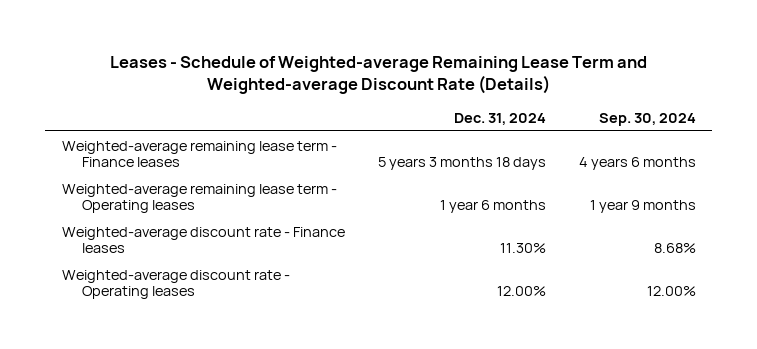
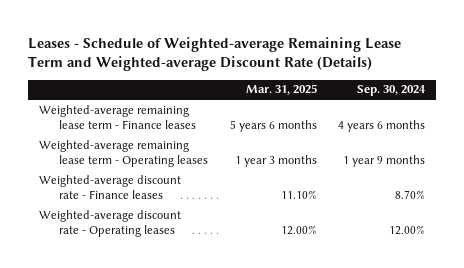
[453,112,546,125] Dec. 31, 2024 -> none
none -> [245,84,317,96] Mar. 31, 2025
[653,243,696,254] 8.68% -> [395,189,426,199] 8.70%

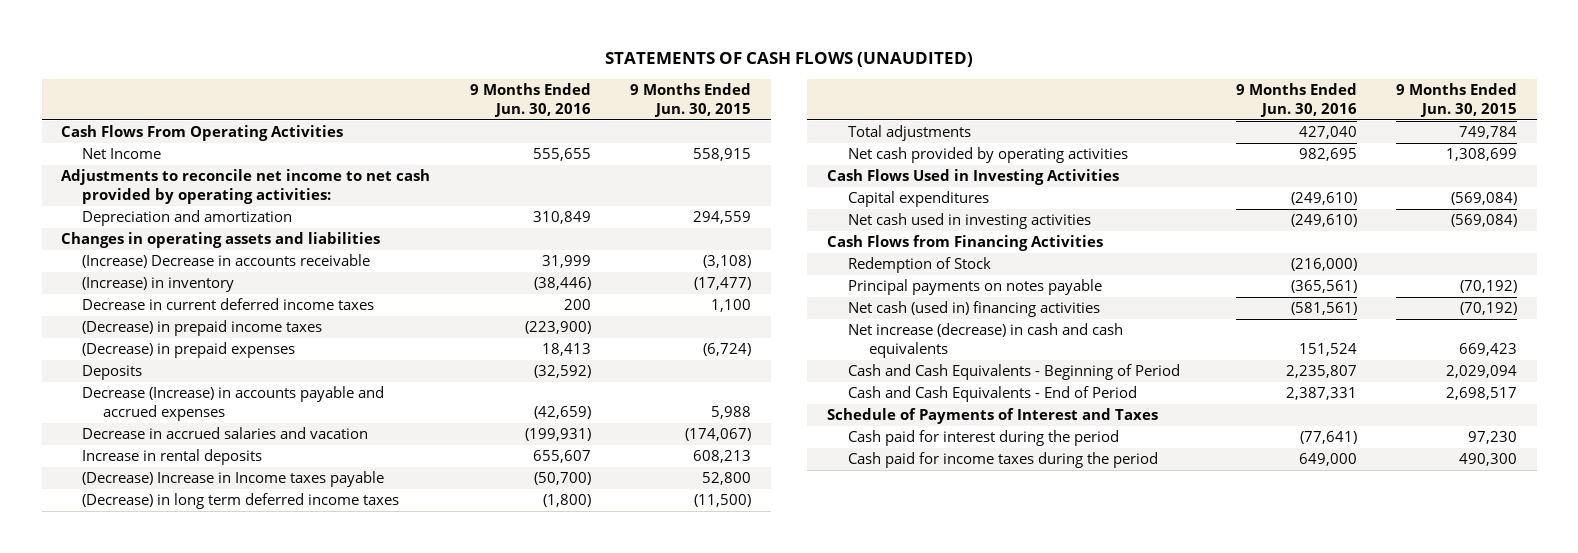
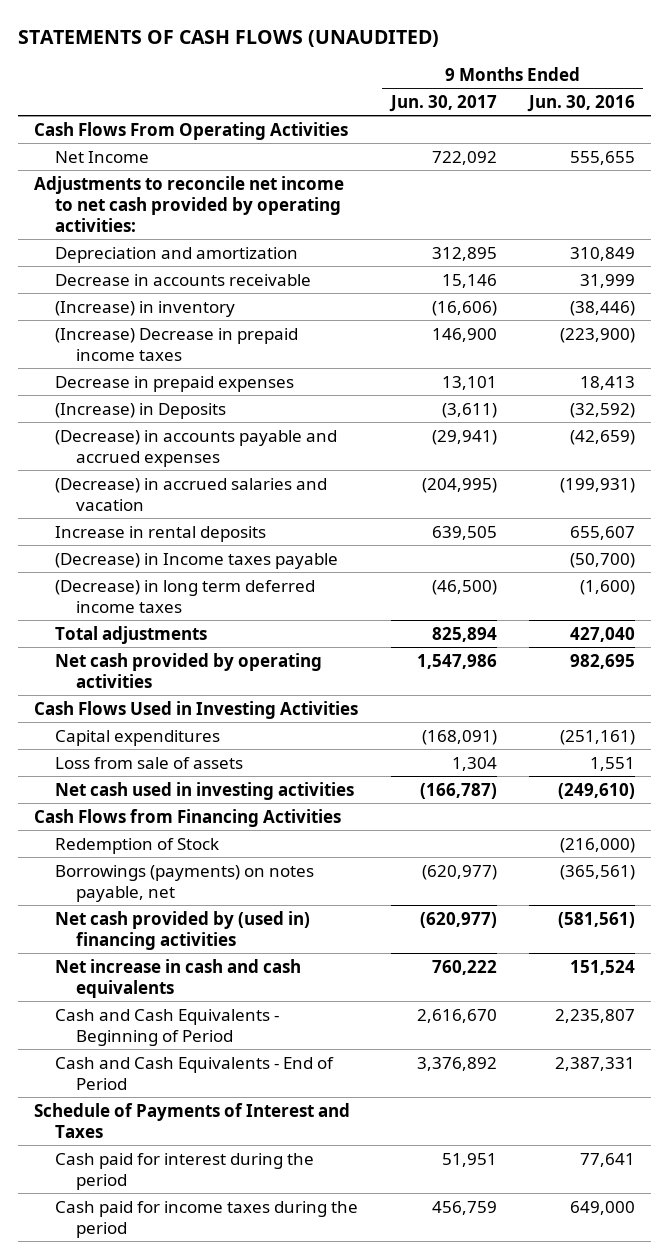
[630,83,752,117] 9 Months Ended Jun. 30, 2015 -> none
none -> [388,95,497,113] Jun. 30, 2017
[61,232,381,249] Changes in operating assets and liabilities -> none
[82,254,371,269] (Increase) Decrease in accounts receivable -> [55,273,312,286] Decrease in accounts receivable
[82,298,375,311] Decrease in current deferred income taxes -> none
[82,320,323,337] (Decrease) in prepaid income taxes -> [55,327,299,361] (Increase) Decrease in prepaid income taxes
[82,342,296,359] (Decrease) in prepaid expenses -> [55,375,295,392] Decrease in prepaid expenses
[82,365,143,381] Deposits -> [55,402,227,419] (Increase) in Deposits
[82,386,385,421] Decrease (Increase) in accounts payable and accrued expenses -> [55,429,338,467] (Decrease) in accounts payable and accrued expenses
[82,427,369,440] Decrease in accrued salaries and vacation -> [55,477,328,511] (Decrease) in accrued salaries and vacation
[82,471,385,488] (Decrease) Increase in Income taxes payable -> [55,552,339,569] (Decrease) in Income taxes payable
[542,494,591,508] (1,800) -> [579,579,635,595] (1,600)
[1290,192,1357,206] (249,610) -> [559,729,635,745] (251,161)
none -> [55,756,244,769] Loss from sale of assets
[848,279,1103,296] Principal payments on notes payable -> [55,864,315,902] Borrowings (payments) on notes payable, net
[848,301,1101,318] Net cash (used in) financing activities -> [55,910,311,950] Net cash provided by (used in) financing activities
[848,323,1124,358] Net increase (decrease) in cash and cash equivalents -> [55,958,302,998] Net increase in cash and cash equivalents
[1299,431,1357,445] (77,641) -> [579,1152,635,1167] 77,641

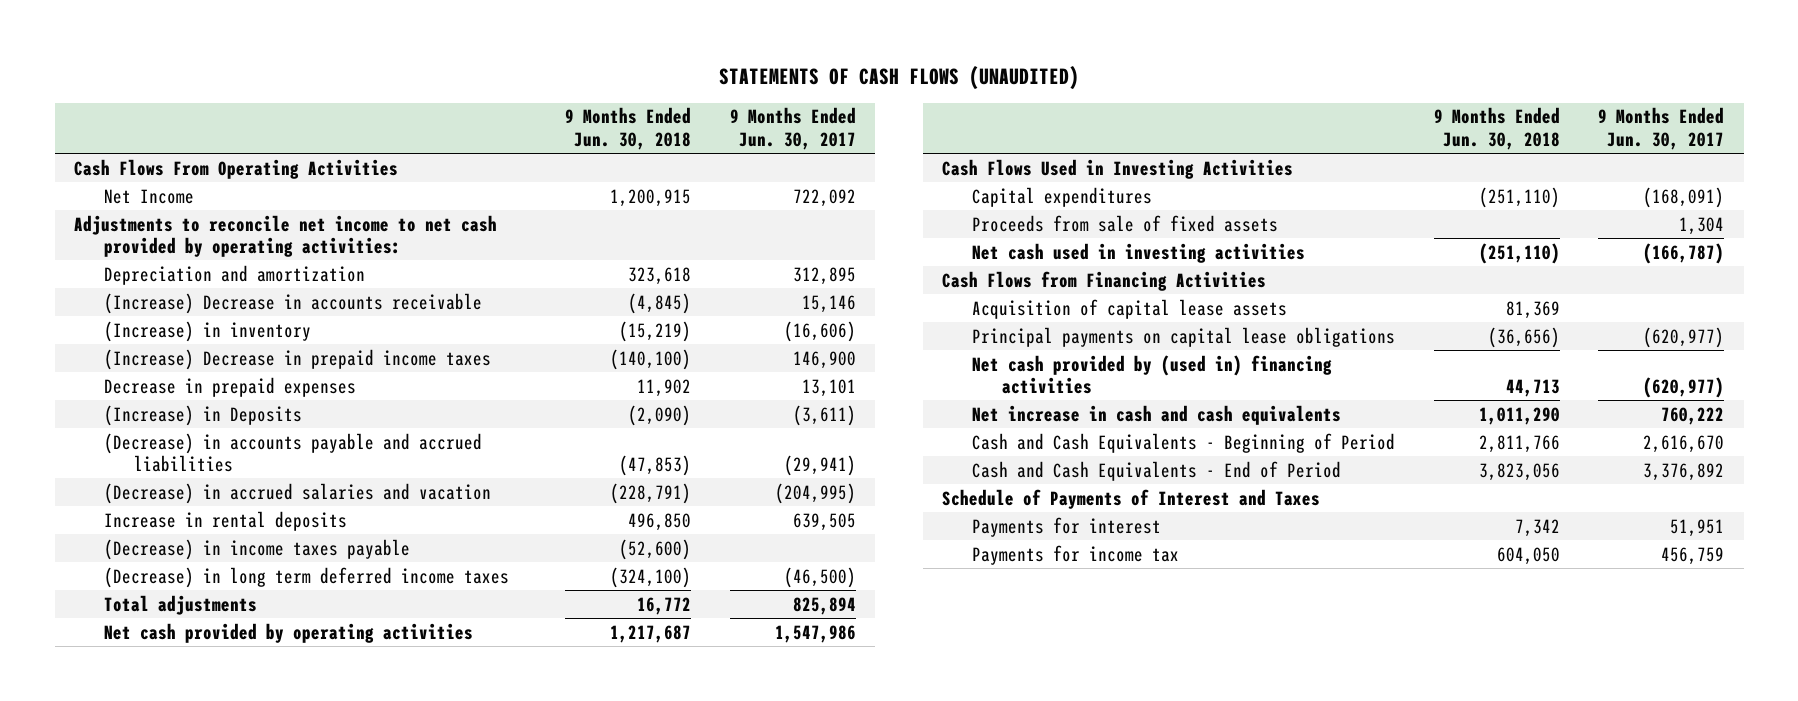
[526,95,635,113] Jun. 30, 2016 -> none
none -> [565,107,692,150] 9 Months Ended Jun. 30, 2018
[55,273,312,286] Decrease in accounts receivable -> [103,292,482,314] (Increase) Decrease in accounts receivable
[55,429,338,467] (Decrease) in accounts payable and accrued expenses -> [103,432,482,472] (Decrease) in accounts payable and accrued liabilities
[55,552,339,569] (Decrease) in Income taxes payable -> [103,538,410,560] (Decrease) in income taxes payable
[55,756,244,769] Loss from sale of assets -> [972,214,1279,232] Proceeds from sale of fixed assets
[55,837,220,854] Redemption of Stock -> none
none -> [972,298,1288,319] Acquisition of capital lease assets
[55,864,315,902] Borrowings (payments) on notes payable, net -> [972,326,1396,347] Principal payments on capital lease obligations
[55,1152,315,1190] Cash paid for interest during the period -> [972,516,1162,537] Payments for interest
[55,1200,359,1238] Cash paid for income taxes during the period -> [972,544,1180,565] Payments for income tax

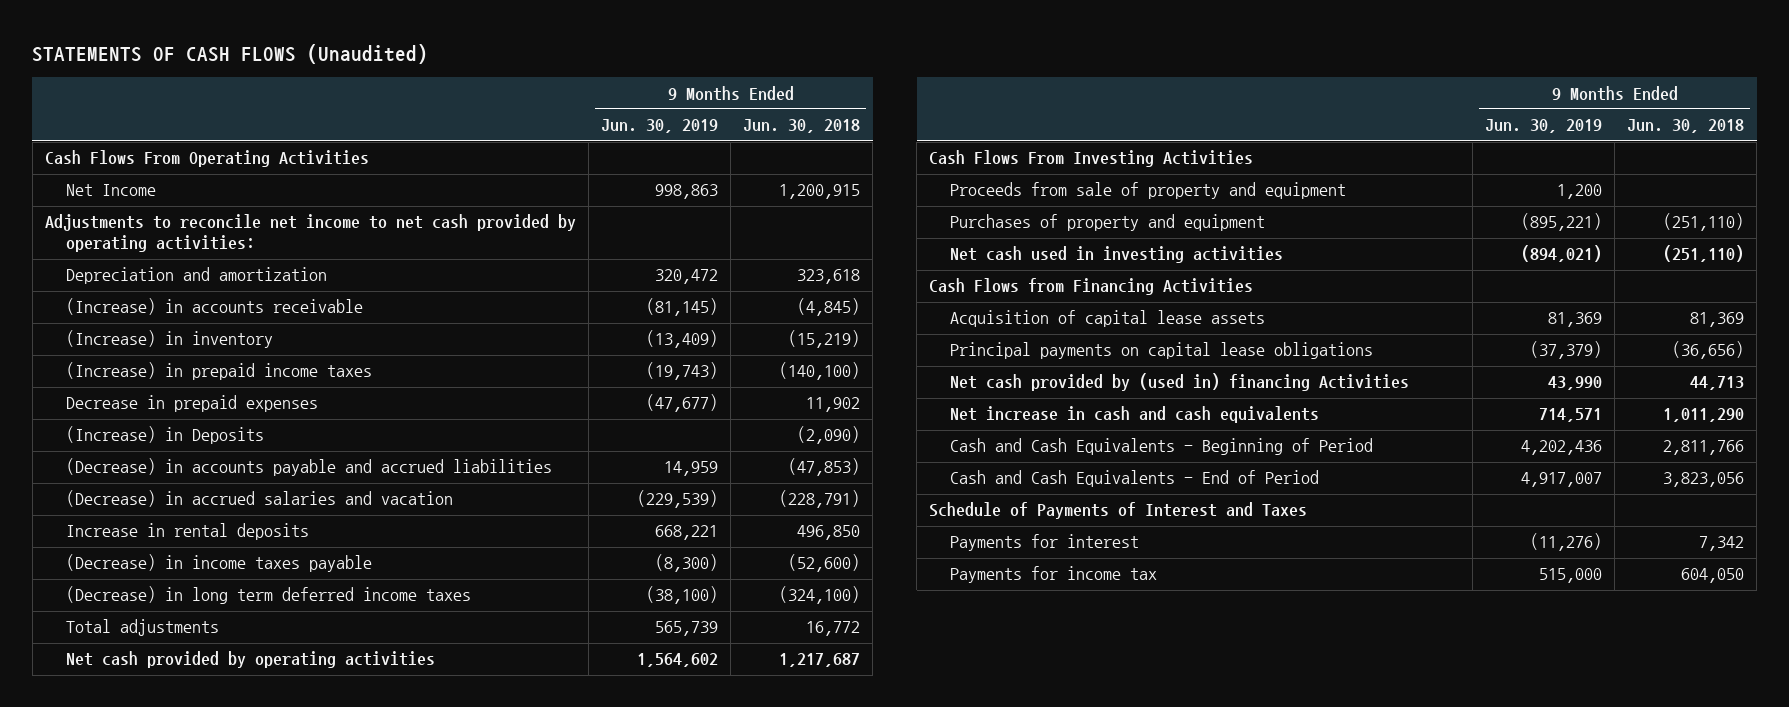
[719,65,1080,90] STATEMENTS OF CASH FLOWS (UNAUDITED) -> [32,43,429,64] STATEMENTS OF CASH FLOWS (Unaudited)
[730,107,857,150] 9 Months Ended Jun. 30, 2017 -> none
none -> [601,119,719,134] Jun. 30, 2019
[103,292,482,314] (Increase) Decrease in accounts receivable -> [65,298,363,316] (Increase) in accounts receivable
[103,348,491,370] (Increase) Decrease in prepaid income taxes -> [65,362,372,381] (Increase) in prepaid income taxes
[972,214,1279,232] Proceeds from sale of fixed assets -> none
[942,158,1294,179] Cash Flows Used in Investing Activities -> [929,150,1254,168] Cash Flows From Investing Activities
none -> [950,182,1347,200] Proceeds from sale of property and equipment
[972,186,1153,207] Capital expenditures -> [950,214,1266,232] Purchases of property and equipment
[972,354,1333,394] Net cash provided by (used in) financing activities -> [950,373,1410,392] Net cash provided by (used in) financing Activities

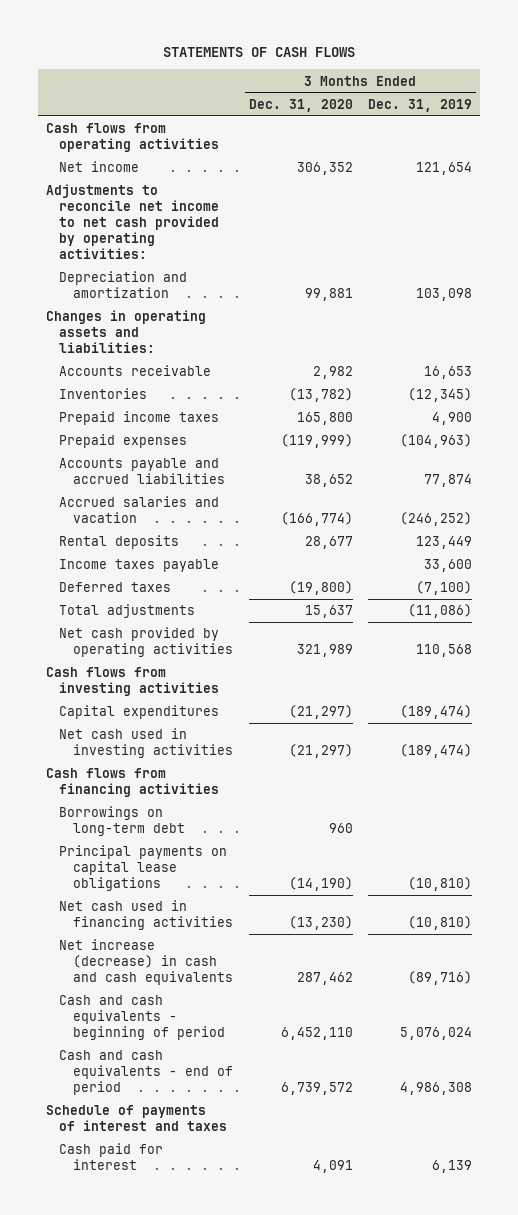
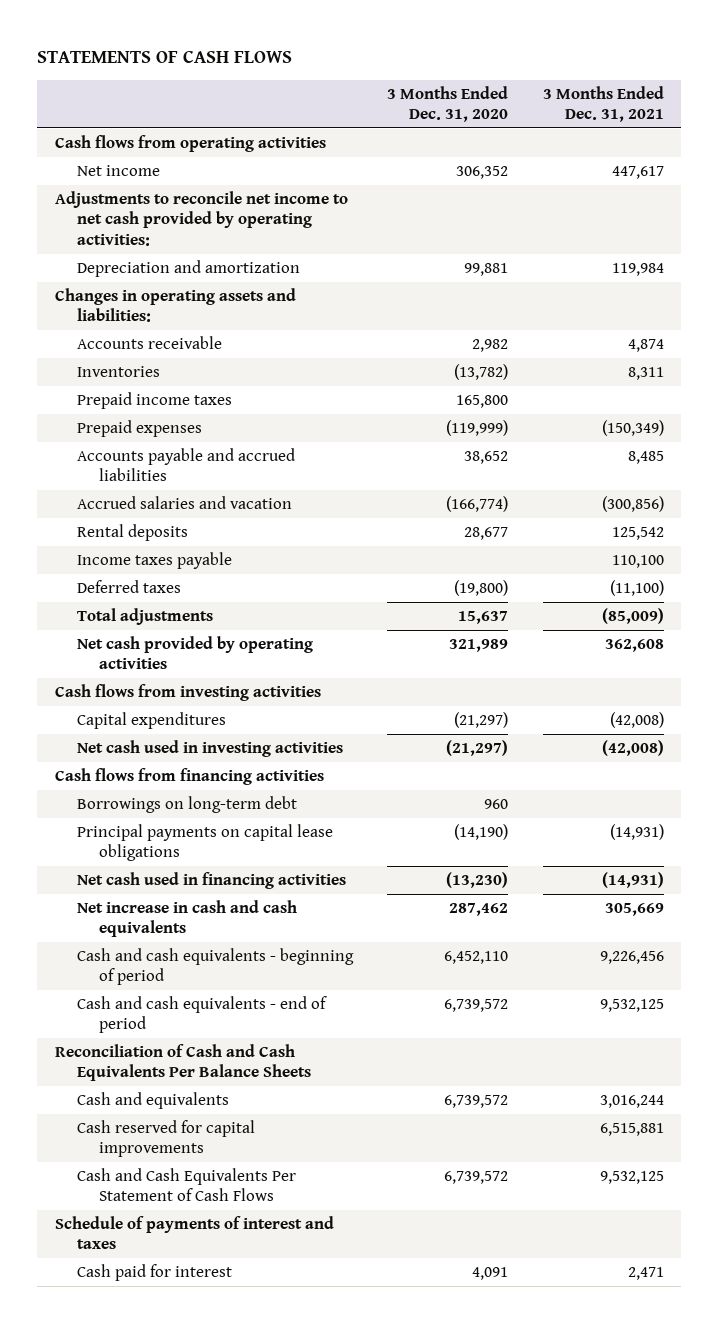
[368,98,473,112] Dec. 31, 2019 -> none
none -> [543,85,665,122] 3 Months Ended Dec. 31, 2021
[59,939,234,986] Net increase (decrease) in cash and cash equivalents -> [76,900,297,938] Net increase in cash and cash equivalents
none -> [54,1044,311,1082] Reconciliation of Cash and Cash Equivalents Per Balance Sheets
none -> [76,1092,229,1110] Cash and equivalents
none -> [76,1120,255,1158] Cash reserved for capital improvements
none -> [76,1168,296,1202] Cash and Cash Equivalents Per Statement of Cash Flows

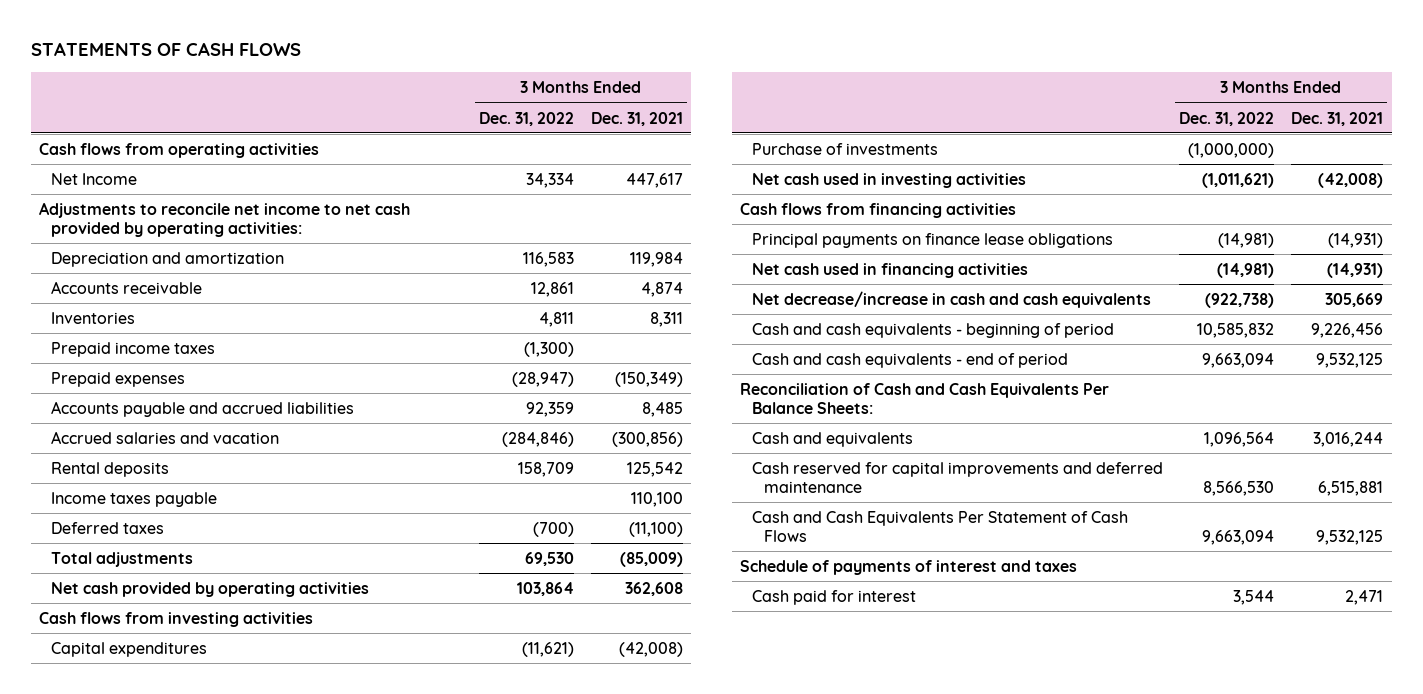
[387,85,509,122] 3 Months Ended Dec. 31, 2020 -> none
none -> [478,111,574,126] Dec. 31, 2022
[76,165,160,177] Net income -> [51,172,138,185] Net Income
[54,288,296,323] Changes in operating assets and liabilities: -> none
none -> [751,142,938,155] Purchase of investments
[76,796,297,814] Borrowings on long-term debt -> none
[76,824,333,862] Principal payments on capital lease obligations -> [751,232,1113,248] Principal payments on finance lease obligations
[76,900,297,938] Net increase in cash and cash equivalents -> [751,290,1151,308] Net decrease/increase in cash and cash equivalents
[54,1044,311,1082] Reconciliation of Cash and Cash Equivalents Per Balance Sheets -> [739,382,1109,414] Reconciliation of Cash and Cash Equivalents Per Balance Sheets:
[76,1120,255,1158] Cash reserved for capital improvements -> [751,461,1163,493] Cash reserved for capital improvements and deferred maintenance

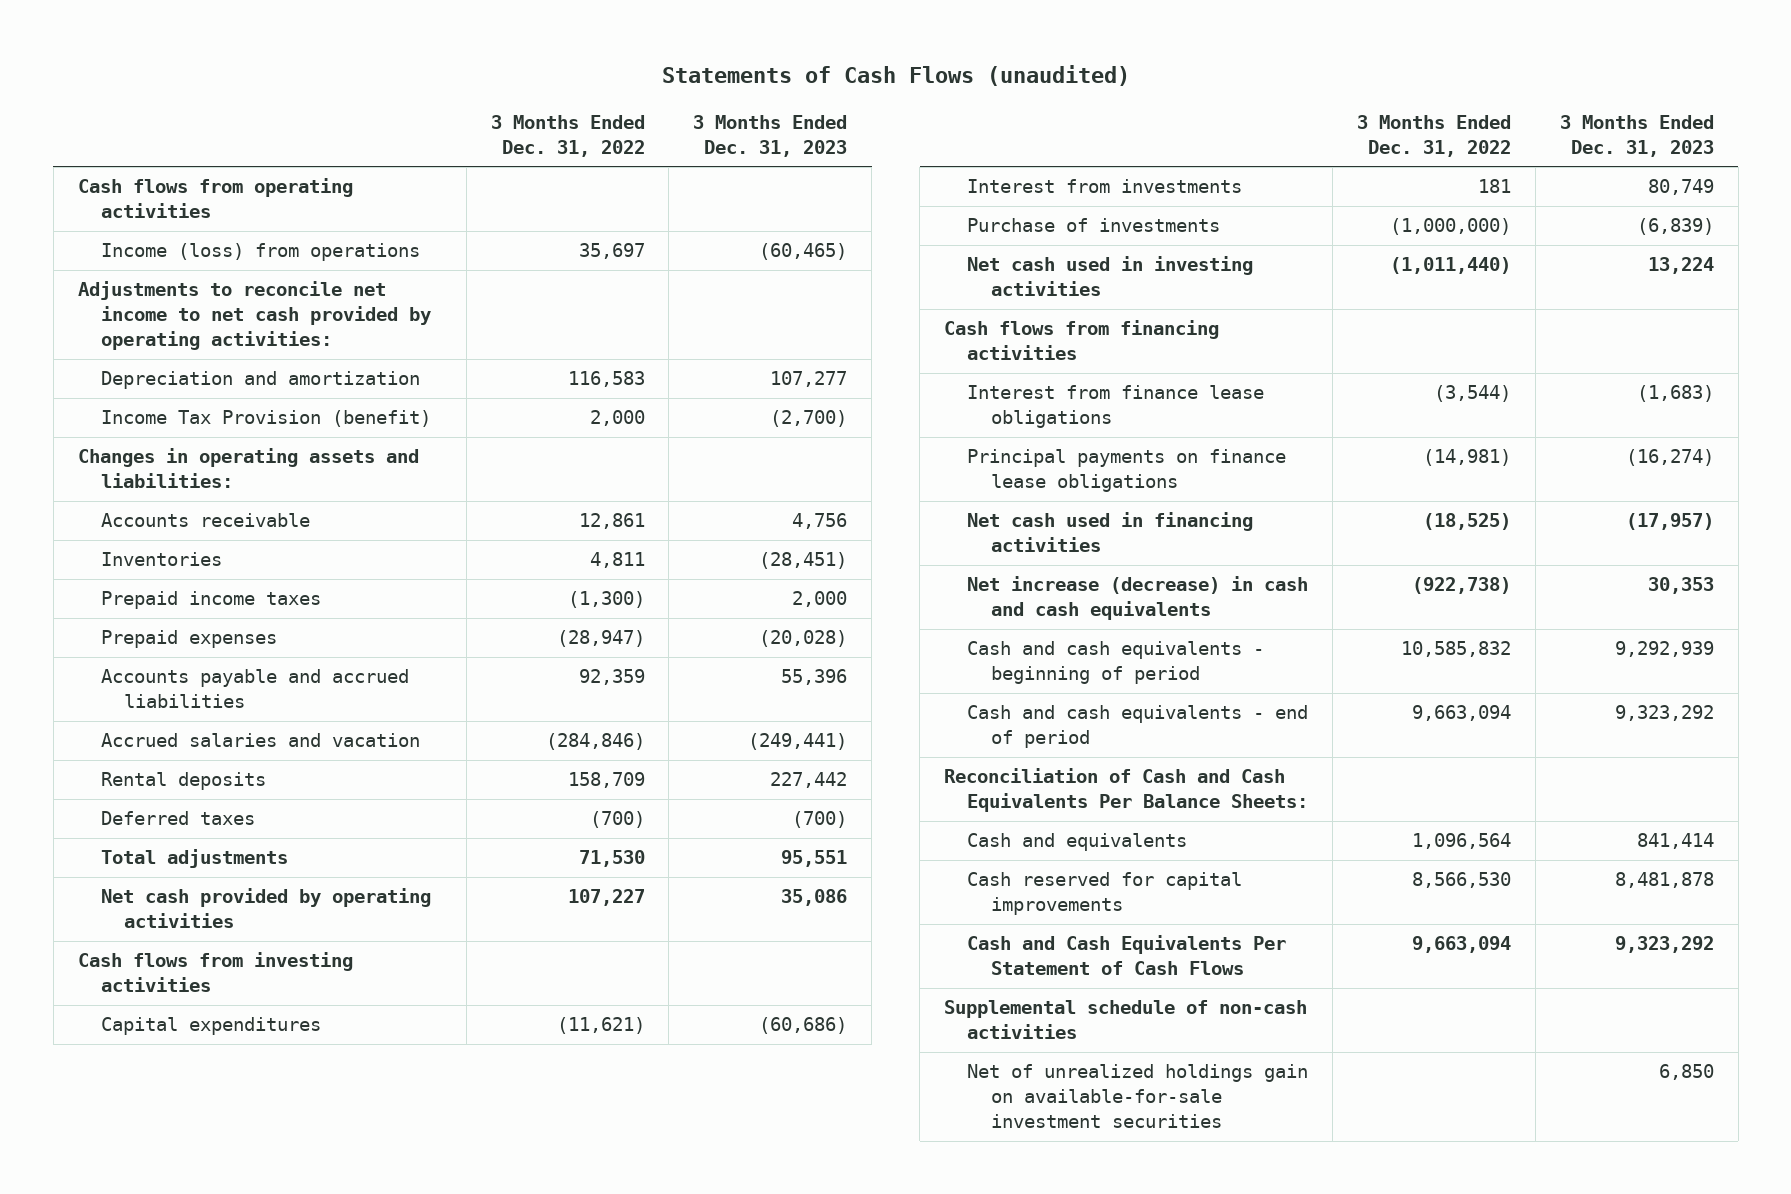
[31,42,302,57] STATEMENTS OF CASH FLOWS -> [661,65,1130,87] Statements of Cash Flows (unaudited)
[590,111,683,126] Dec. 31, 2021 -> none
none -> [693,114,848,157] 3 Months Ended Dec. 31, 2023
[51,172,138,185] Net Income -> none
none -> [100,243,420,262] Income (loss) from operations
none -> [100,410,431,428] Income Tax Provision (benefit)
none -> [77,448,419,489] Changes in operating assets and liabilities:
[51,491,218,507] Income taxes payable -> none
[524,551,574,566] 69,530 -> [578,850,645,868] 71,530
[516,581,574,596] 103,864 -> [567,889,645,907] 107,227
none -> [967,179,1243,194] Interest from investments
[1202,172,1275,188] (1,011,621) -> [1390,257,1512,275] (1,011,440)
none -> [967,385,1265,429] Interest from finance lease obligations
[1217,262,1275,278] (14,981) -> [1423,513,1512,531] (18,525)
[751,290,1151,308] Net decrease/increase in cash and cash equivalents -> [967,576,1309,621] Net increase (decrease) in cash and cash equivalents
[751,461,1163,493] Cash reserved for capital improvements and deferred maintenance -> [967,872,1243,916] Cash reserved for capital improvements
[739,559,1077,575] Schedule of payments of interest and taxes -> none
[751,589,916,605] Cash paid for interest -> none
none -> [944,1000,1308,1040] Supplemental schedule of non-cash activities
none -> [967,1064,1309,1129] Net of unrealized holdings gain on available-for-sale investment securities

